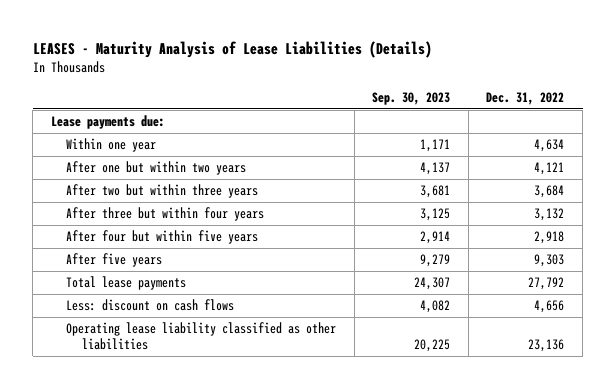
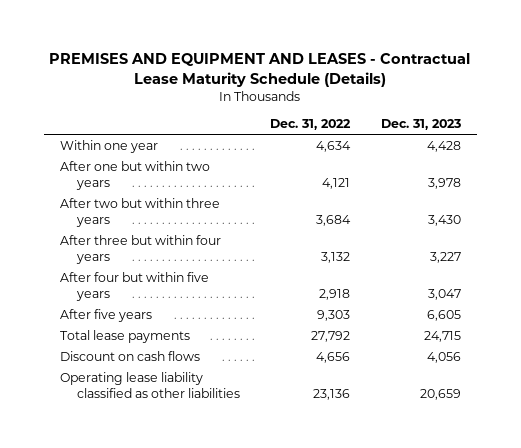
[32,40,432,58] LEASES - Maturity Analysis of Lease Liabilities (Details) -> [49,52,471,87] PREMISES AND EQUIPMENT AND LEASES - Contractual Lease Maturity Schedule (Details)
[372,91,451,105] Sep. 30, 2023 -> none
none -> [381,119,462,131] Dec. 31, 2023
[50,115,165,130] Lease payments due: -> none
[66,299,235,312] Less: discount on cash flows -> [59,350,200,361] Discount on cash flows

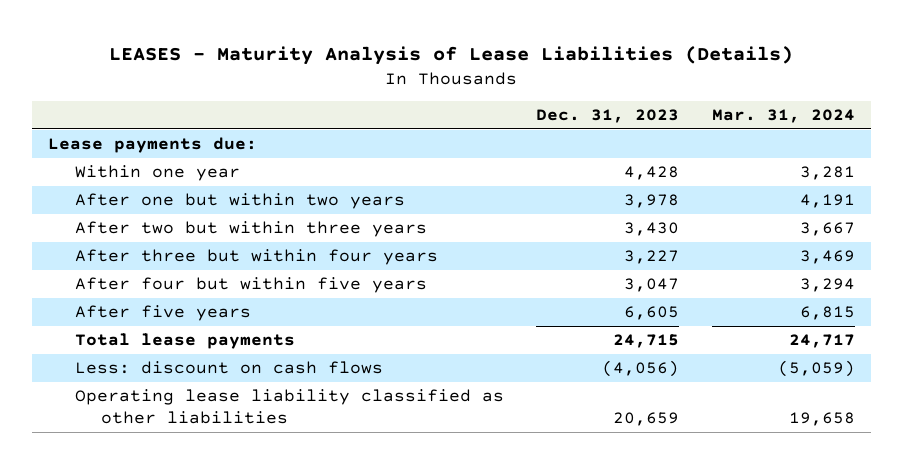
[49,52,471,87] PREMISES AND EQUIPMENT AND LEASES - Contractual Lease Maturity Schedule (Details) -> [109,45,794,65] LEASES - Maturity Analysis of Lease Liabilities (Details)
[270,119,352,131] Dec. 31, 2022 -> none
none -> [711,109,855,124] Mar. 31, 2024
none -> [48,137,258,154] Lease payments due:
[59,350,200,361] Discount on cash flows -> [74,361,383,375] Less: discount on cash flows
[427,351,462,363] 4,056 -> [602,360,680,378] (4,056)

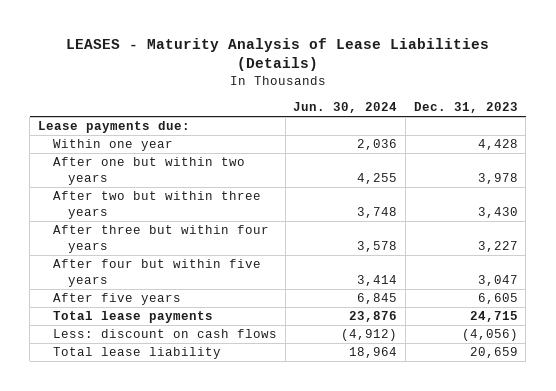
[711,109,855,124] Mar. 31, 2024 -> none
none -> [293,101,398,113] Jun. 30, 2024
[74,389,504,425] Operating lease liability classified as other liabilities -> [52,347,221,360] Total lease liability

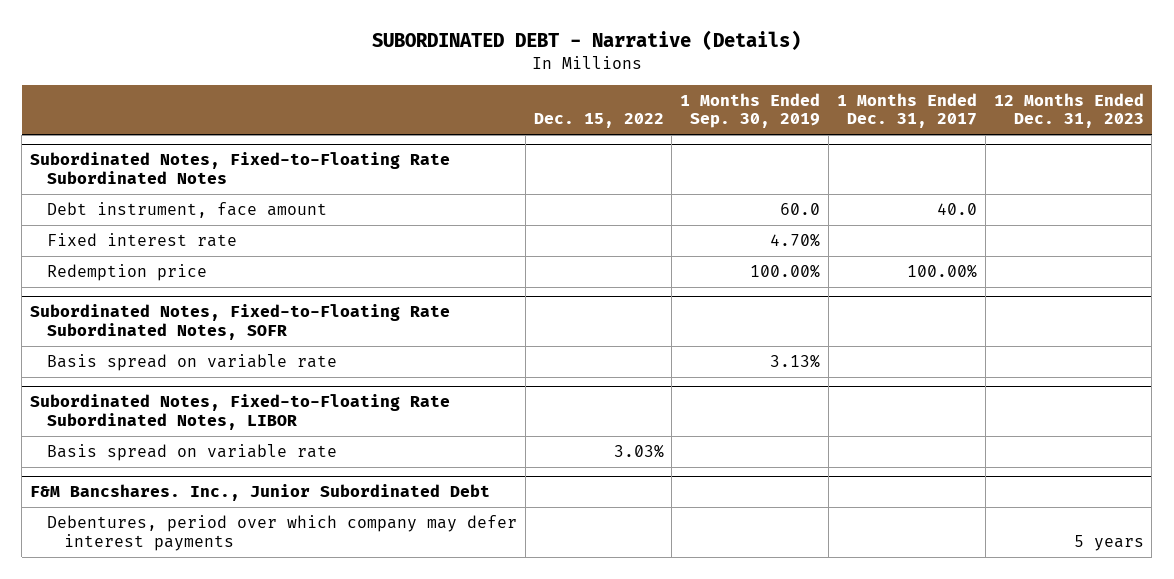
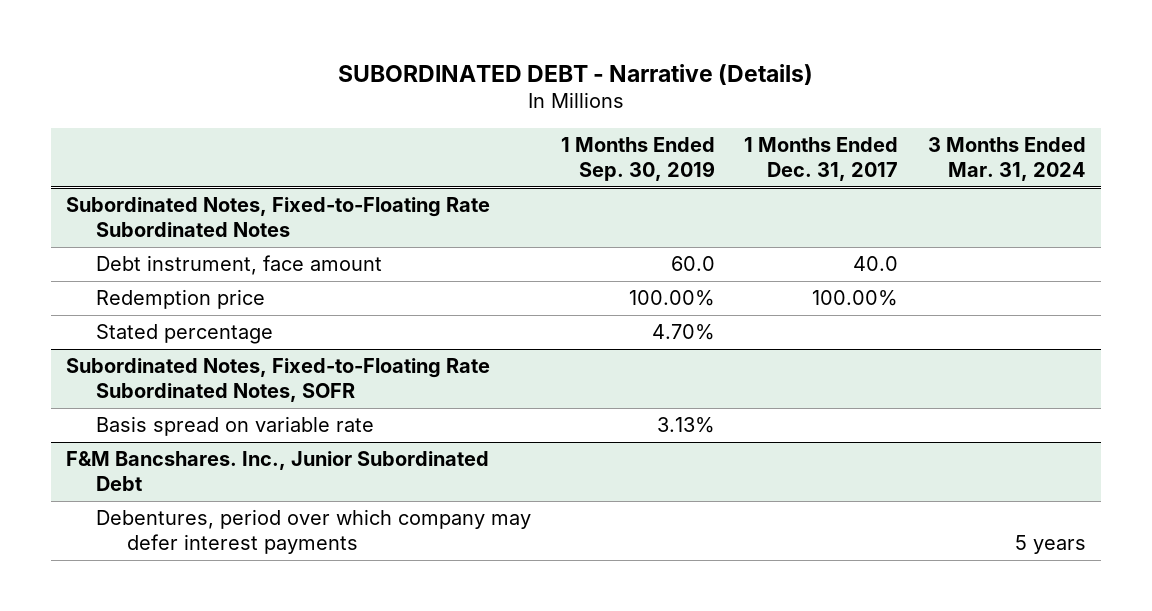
[533,113,664,129] Dec. 15, 2022 -> none
[993,92,1144,129] 12 Months Ended Dec. 31, 2023 -> none
none -> [928,137,1087,182] 3 Months Ended Mar. 31, 2024
[46,232,237,247] Fixed interest rate -> none
none -> [96,324,274,345] Stated percentage
[30,394,451,431] Subordinated Notes, Fixed-to-Floating Rate Subordinated Notes, LIBOR -> none
[46,443,337,461] Basis spread on variable rate -> none

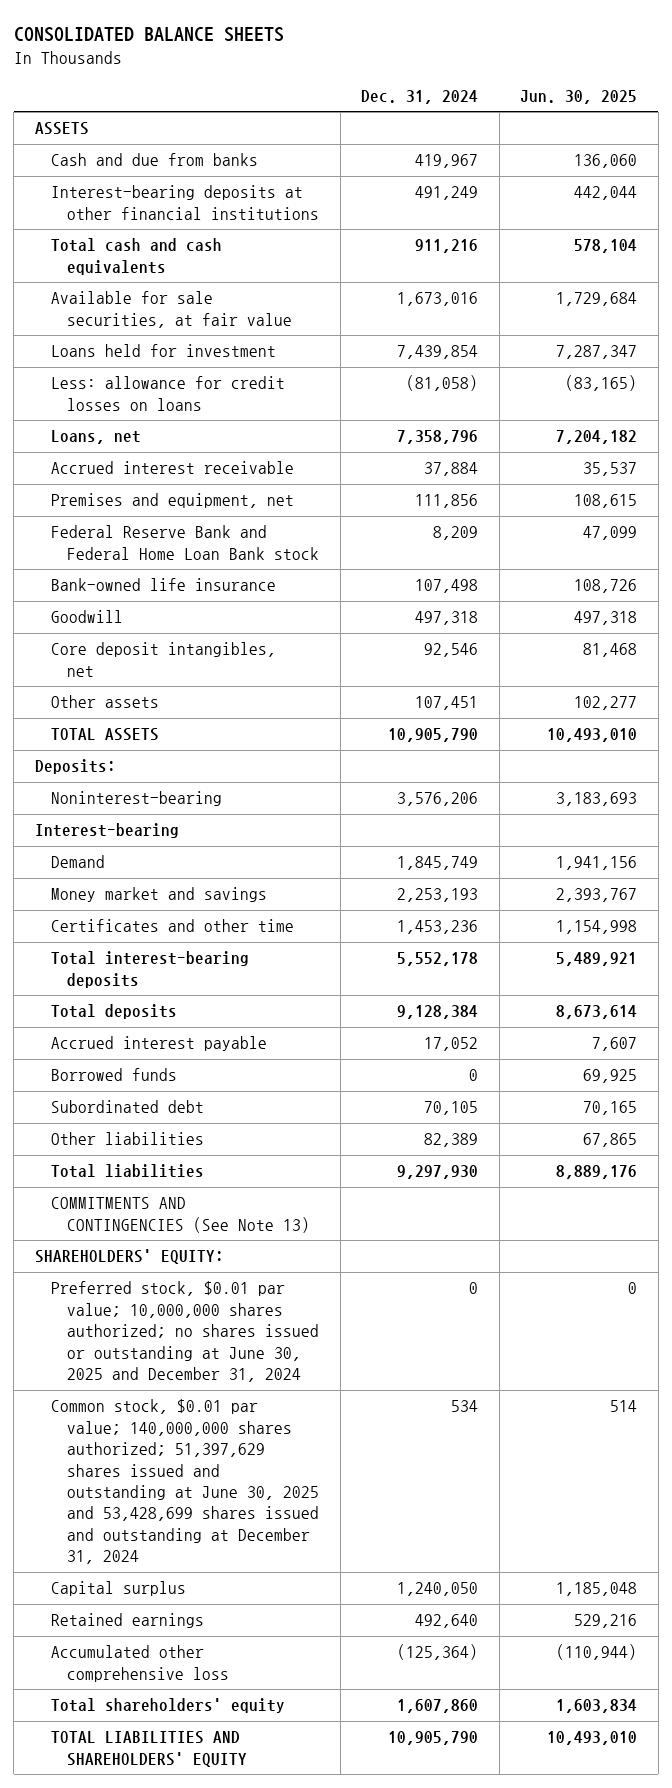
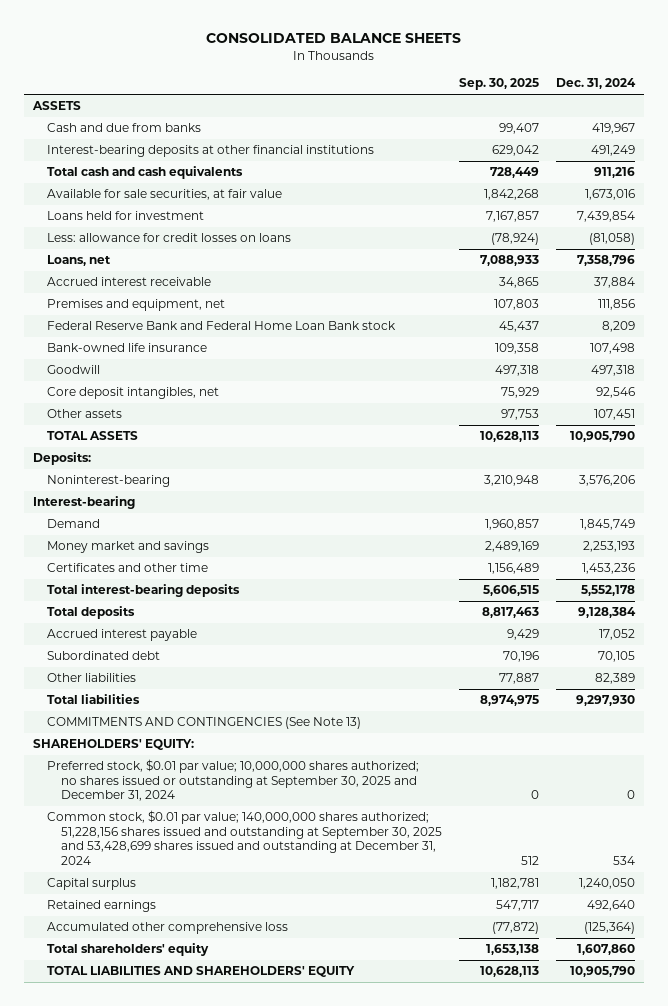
[520,89,638,104] Jun. 30, 2025 -> none
none -> [458,78,539,91] Sep. 30, 2025
[51,1068,178,1082] Borrowed funds -> none
[51,1281,320,1382] Preferred stock, $0.01 par value; 10,000,000 shares authorized; no shares issued or outstanding at June 30, 2025 and December 31, 2024 -> [46,759,419,802] Preferred stock, $0.01 par value; 10,000,000 shares authorized; no shares issued or outstanding at September 30, 2025 and December 31, 2024
[51,1399,320,1565] Common stock, $0.01 par value; 140,000,000 shares authorized; 51,397,629 shares issued and outstanding at June 30, 2025 and 53,428,699 shares issued and outstanding at December 31, 2024 -> [46,810,442,865] Common stock, $0.01 par value; 140,000,000 shares authorized; 51,228,156 shares issued and outstanding at September 30, 2025 and 53,428,699 shares issued and outstanding at December 31, 2024

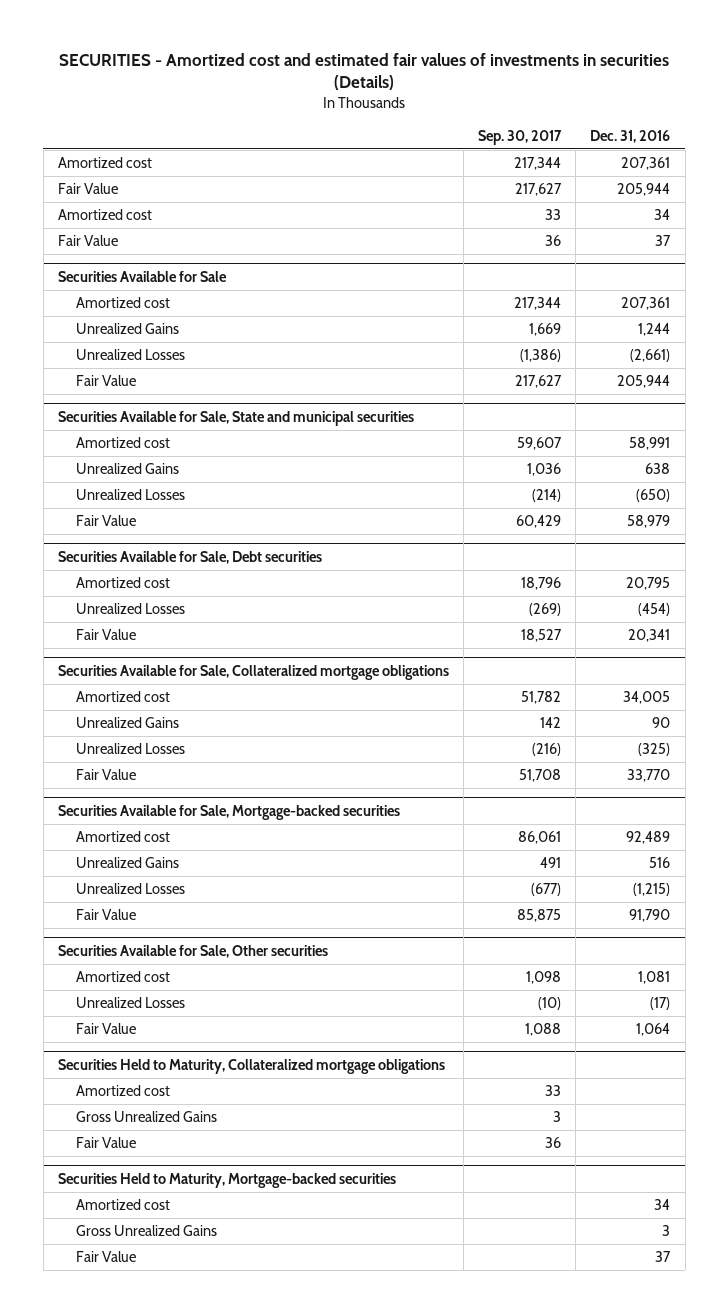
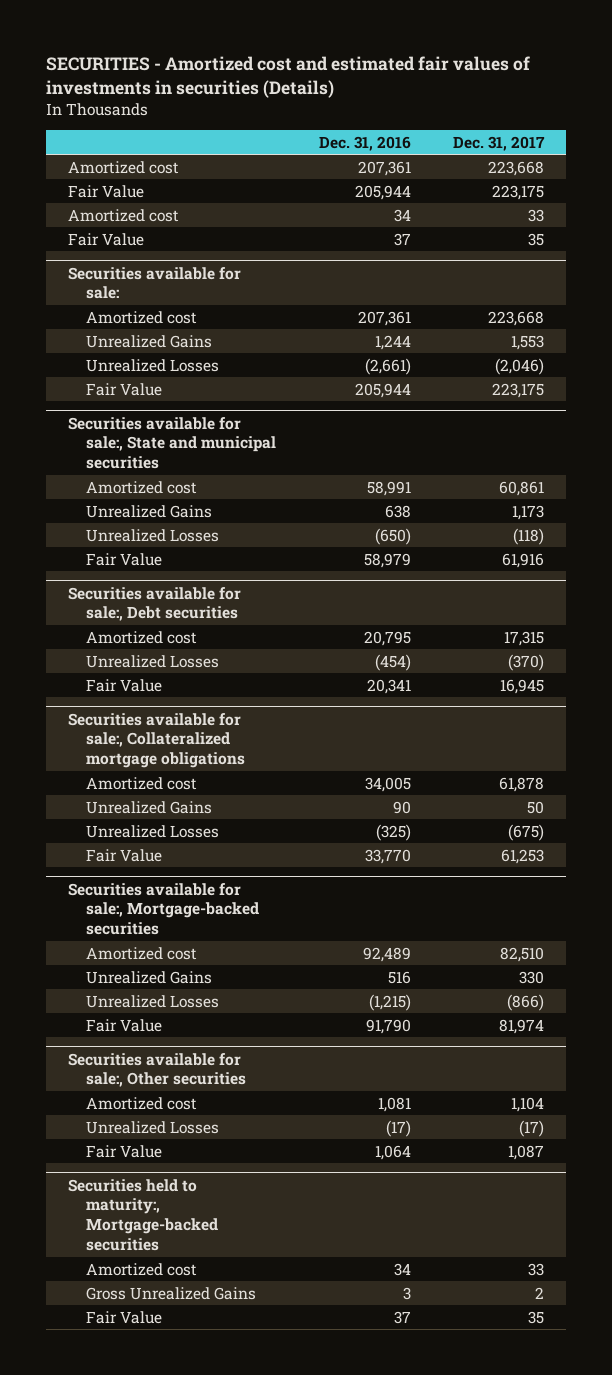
[478,129,563,145] Sep. 30, 2017 -> none
none -> [453,135,546,151] Dec. 31, 2017
[57,270,227,282] Securities Available for Sale -> [67,266,241,300] Securities available for sale:
[57,410,414,426] Securities Available for Sale, State and municipal securities -> [67,416,276,470] Securities available for sale:, State and municipal securities
[57,550,322,564] Securities Available for Sale, Debt securities -> [67,586,241,622] Securities available for sale:, Debt securities
[57,664,449,680] Securities Available for Sale, Collateralized mortgage obligations -> [67,712,245,769] Securities available for sale:, Collateralized mortgage obligations
[57,804,400,820] Securities Available for Sale, Mortgage-backed securities -> [67,882,259,936] Securities available for sale:, Mortgage-backed securities
[57,944,328,958] Securities Available for Sale, Other securities -> [67,1052,246,1088] Securities available for sale:, Other securities
[57,1058,445,1074] Securities Held to Maturity, Collateralized mortgage obligations -> none
[76,1085,171,1097] Amortized cost -> none
[76,1111,218,1123] Gross Unrealized Gains -> none
[76,1137,137,1149] Fair Value -> none
[57,1172,396,1188] Securities Held to Maturity, Mortgage-backed securities -> [67,1178,218,1252] Securities held to maturity:, Mortgage-backed securities

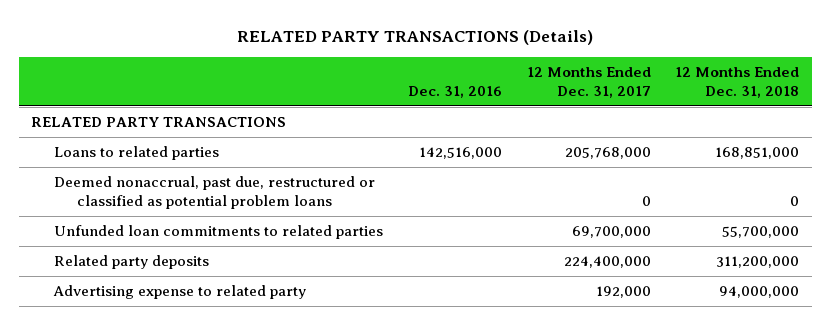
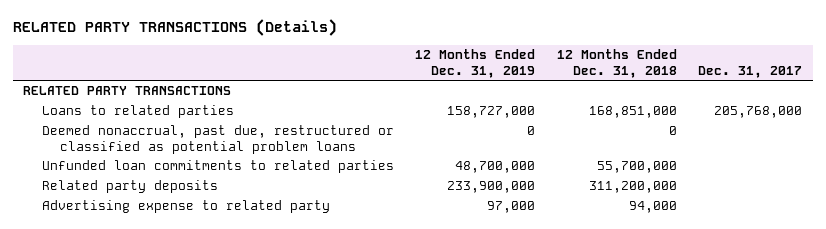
[408,85,503,98] Dec. 31, 2016 -> none
[526,67,651,98] 12 Months Ended Dec. 31, 2017 -> none
none -> [415,49,536,78] 12 Months Ended Dec. 31, 2019
none -> [698,65,803,78] Dec. 31, 2017
[719,286,800,299] 94,000,000 -> [628,201,677,214] 94,000

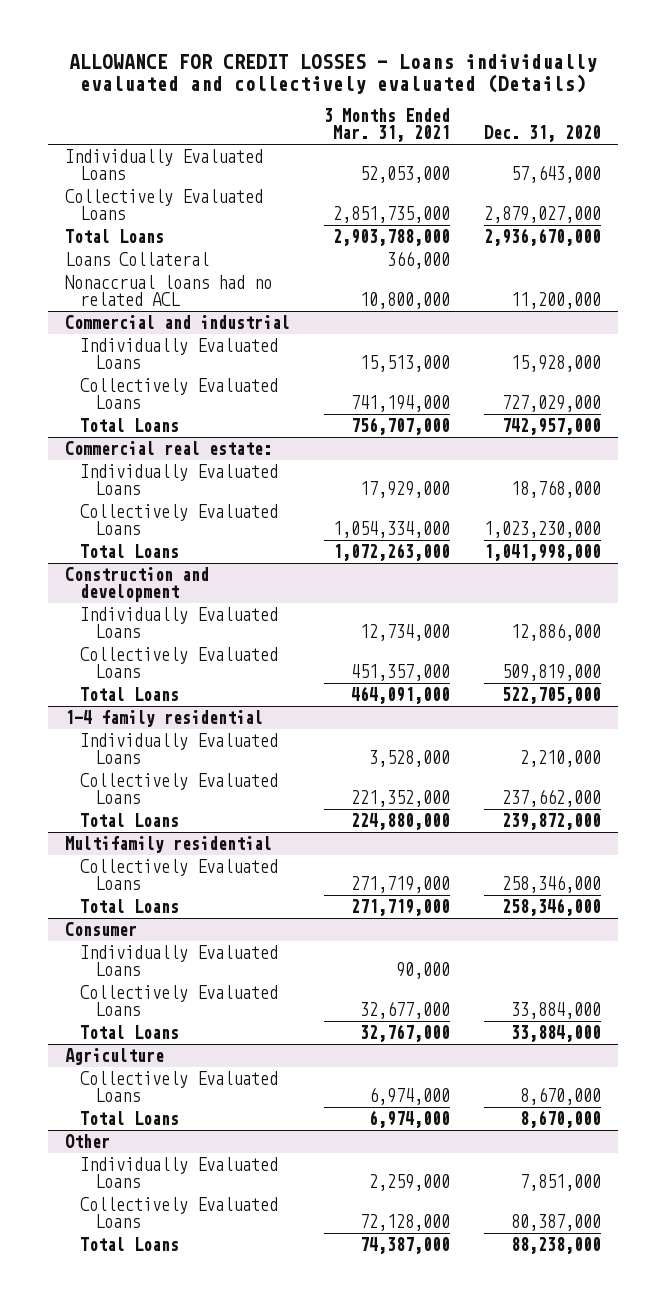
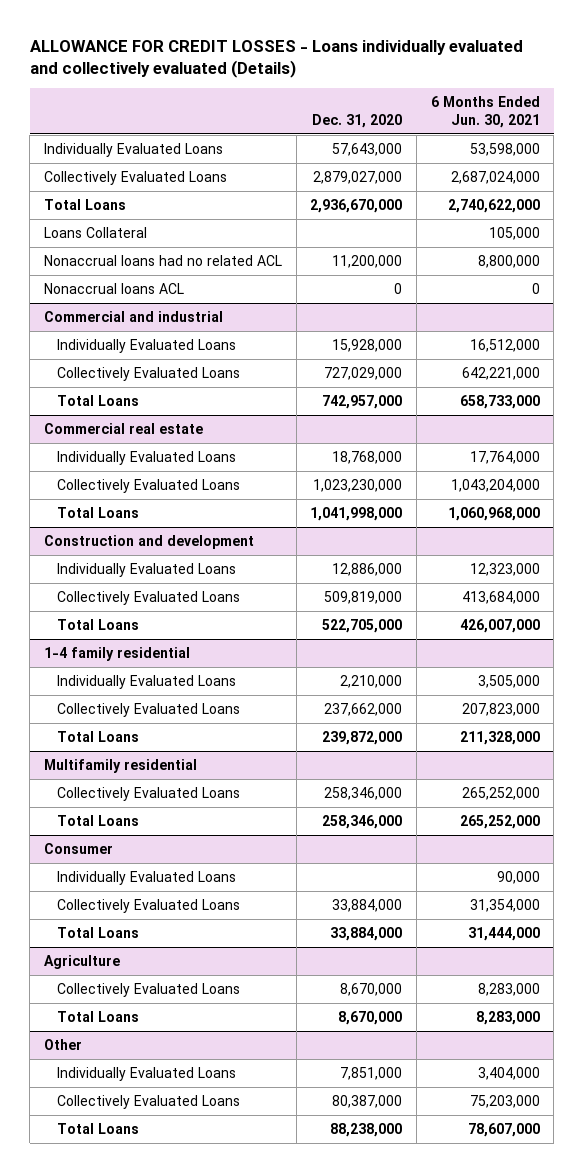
[323,108,450,143] 3 Months Ended Mar. 31, 2021 -> none
none -> [430,95,540,129] 6 Months Ended Jun. 30, 2021
none -> [43,282,184,294] Nonaccrual loans ACL
[64,440,272,455] Commercial real estate: -> [43,422,203,434] Commercial real estate

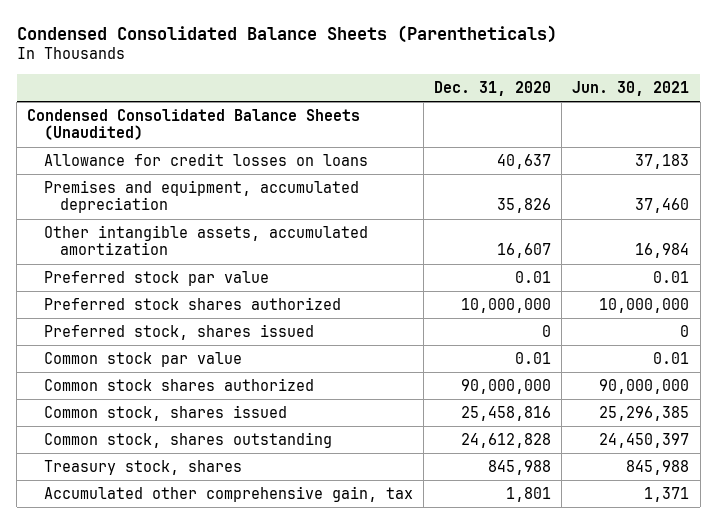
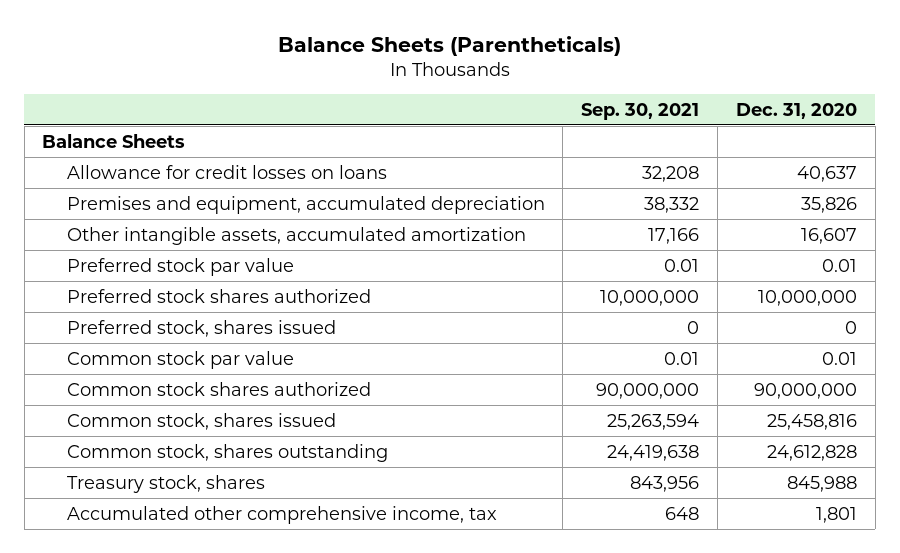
[16,24,557,43] Condensed Consolidated Balance Sheets (Parentheticals) -> [277,35,621,56] Balance Sheets (Parentheticals)
[572,80,690,96] Jun. 30, 2021 -> none
none -> [581,102,700,120] Sep. 30, 2021
[27,108,361,141] Condensed Consolidated Balance Sheets (Unaudited) -> [42,133,186,148] Balance Sheets
[43,485,413,502] Accumulated other comprehensive gain, tax -> [66,505,497,524] Accumulated other comprehensive income, tax

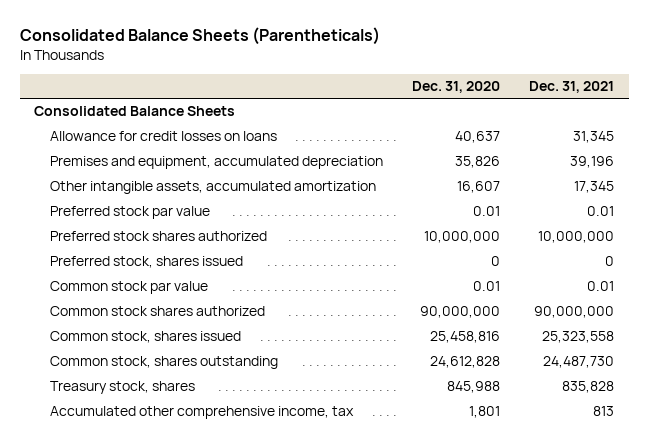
[277,35,621,56] Balance Sheets (Parentheticals) -> [19,27,380,46] Consolidated Balance Sheets (Parentheticals)
[581,102,700,120] Sep. 30, 2021 -> none
none -> [529,80,615,93] Dec. 31, 2021
[42,133,186,148] Balance Sheets -> [34,106,236,117] Consolidated Balance Sheets

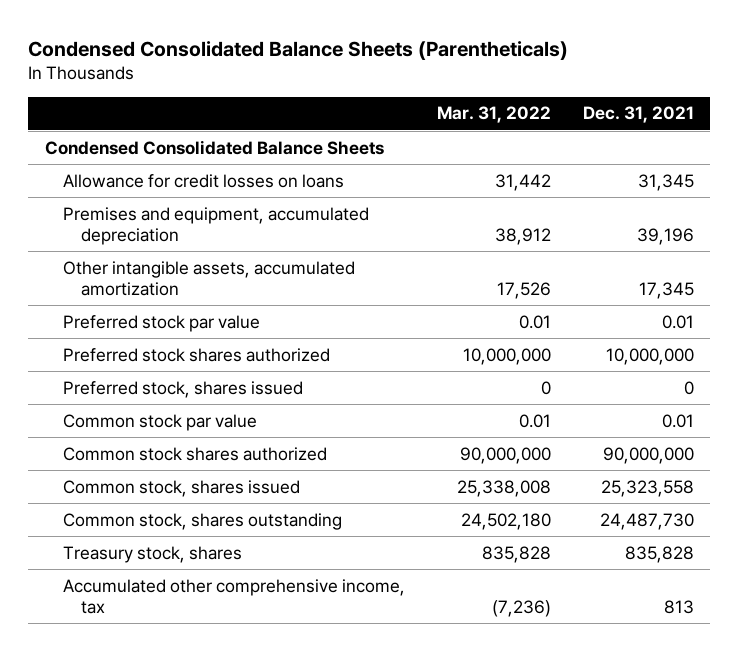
[19,27,380,46] Consolidated Balance Sheets (Parentheticals) -> [28,40,569,60] Condensed Consolidated Balance Sheets (Parentheticals)
[412,80,501,93] Dec. 31, 2020 -> none
none -> [437,106,552,124] Mar. 31, 2022
[34,106,236,117] Consolidated Balance Sheets -> [44,139,384,155] Condensed Consolidated Balance Sheets

